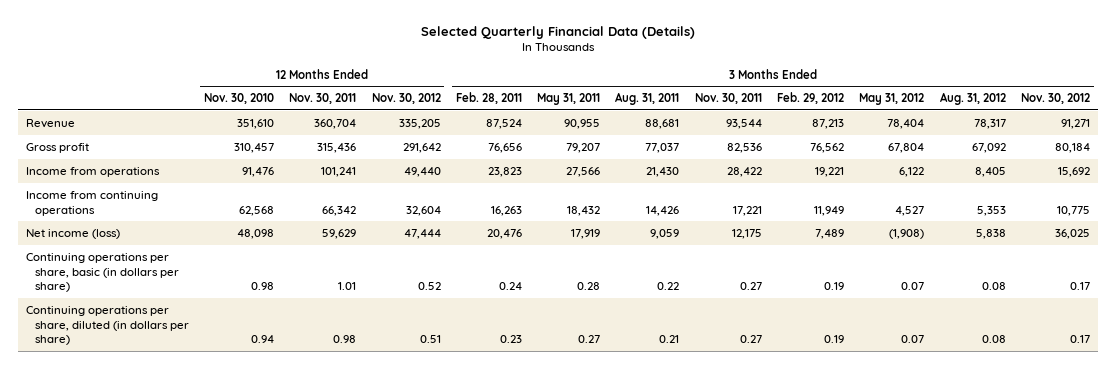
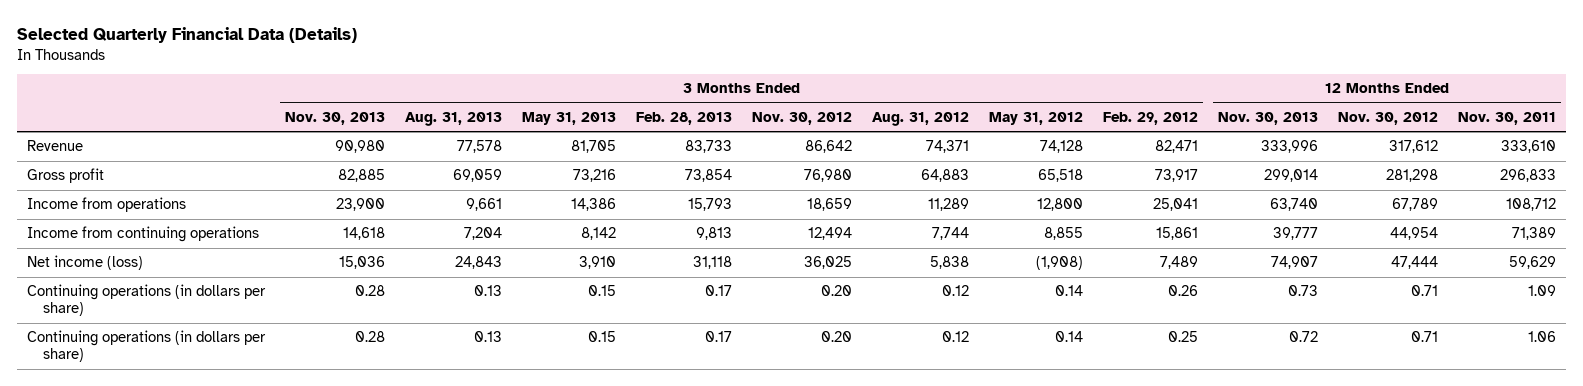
[203,93,274,105] Nov. 30, 2010 -> none
[455,92,522,105] Feb. 28, 2011 -> none
[537,93,601,106] May 31, 2011 -> none
[615,92,680,106] Aug. 31, 2011 -> none
[694,93,762,105] Nov. 30, 2011 -> none
none -> [285,111,386,125] Nov. 30, 2013
none -> [405,111,503,126] Aug. 31, 2013
none -> [522,111,617,125] May 31, 2013
none -> [636,111,733,125] Feb. 28, 2013
none -> [1218,111,1319,125] Nov. 30, 2013
[314,118,357,129] 360,704 -> [1501,140,1557,154] 333,610
[398,118,441,129] 335,205 -> [1389,140,1439,154] 317,612
[812,118,845,129] 87,213 -> [1155,140,1199,154] 82,471
[887,118,925,129] 78,404 -> [1040,140,1084,154] 74,128
[973,118,1006,129] 78,317 -> [926,140,970,154] 74,371
[1061,118,1091,129] 91,271 -> [805,140,853,154] 86,642
[317,142,357,153] 315,436 -> [1500,169,1557,183] 296,833
[402,142,441,153] 291,642 -> [1386,169,1439,183] 281,298
[810,142,845,153] 76,562 -> [1155,169,1199,183] 73,917
[888,142,925,153] 67,804 -> [1038,169,1084,183] 65,518
[971,142,1006,153] 67,092 -> [921,169,970,183] 64,883
[1055,142,1091,153] 80,184 -> [804,169,853,183] 76,980
[321,166,357,177] 101,241 -> [1506,198,1557,212] 108,712
[403,166,441,177] 49,440 -> [1392,198,1439,212] 67,789
[815,166,845,177] 19,221 -> [1153,198,1199,212] 25,041
[899,166,925,177] 6,122 -> [1037,198,1084,212] 12,800
[974,166,1006,177] 8,405 -> [928,198,970,212] 11,289
[1058,166,1091,177] 15,692 -> [807,198,853,212] 18,659
[322,205,357,216] 66,342 -> [1512,227,1557,241] 71,389
[405,205,441,216] 32,604 -> [1390,227,1439,241] 44,954
[814,205,845,216] 11,949 -> [1156,227,1199,241] 15,861
[895,205,925,216] 4,527 -> [1044,227,1084,241] 8,855
[976,205,1006,216] 5,353 -> [932,227,970,241] 7,744
[1057,205,1091,216] 10,775 -> [808,227,853,241] 12,494
[25,252,179,293] Continuing operations per share, basic (in dollars per share) -> [27,284,267,317] Continuing operations (in dollars per share)
[338,282,357,291] 1.01 -> [1528,285,1557,297] 1.09
[417,282,441,291] 0.52 -> [1411,285,1439,297] 0.71
[824,282,845,291] 0.19 -> [1168,285,1199,297] 0.26
[901,282,925,291] 0.07 -> [1055,285,1084,297] 0.14
[981,282,1006,291] 0.08 -> [942,285,970,297] 0.12
[1070,282,1091,291] 0.17 -> [821,285,853,297] 0.20
[25,305,189,346] Continuing operations per share, diluted (in dollars per share) -> [27,330,267,363] Continuing operations (in dollars per share)
[333,335,357,344] 0.98 -> [1528,331,1557,343] 1.06
[419,335,441,344] 0.51 -> [1411,331,1439,343] 0.71
[824,335,845,344] 0.19 -> [1168,331,1199,343] 0.25
[901,335,925,344] 0.07 -> [1055,331,1084,343] 0.14
[981,335,1006,344] 0.08 -> [942,331,970,343] 0.12
[1070,335,1091,344] 0.17 -> [821,331,853,343] 0.20

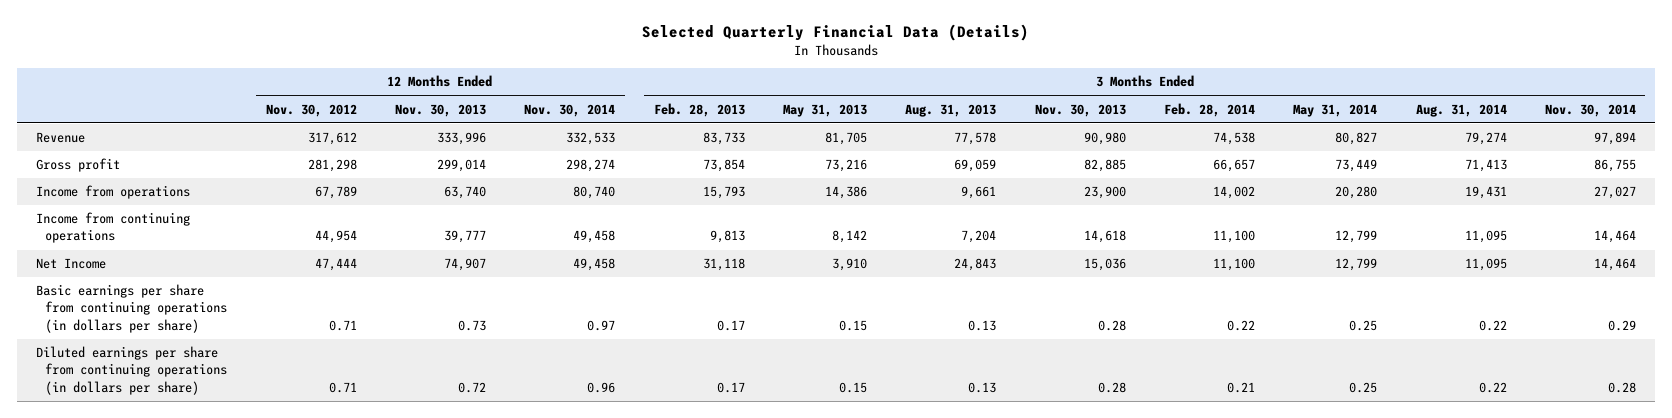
[752,111,853,125] Nov. 30, 2012 -> none
[872,111,970,126] Aug. 31, 2012 -> none
[989,111,1084,125] May 31, 2012 -> none
[1103,111,1199,125] Feb. 29, 2012 -> none
[1458,111,1557,125] Nov. 30, 2011 -> none
none -> [524,103,616,117] Nov. 30, 2014
none -> [1163,102,1255,117] Feb. 28, 2014
none -> [1293,103,1378,117] May 31, 2014
none -> [1415,103,1507,117] Aug. 31, 2014
none -> [1544,103,1636,117] Nov. 30, 2014
[27,255,144,271] Net income (loss) -> [35,258,106,270] Net Income
[27,284,267,317] Continuing operations (in dollars per share) -> [35,284,228,333] Basic earnings per share from continuing operations (in dollars per share)
[27,330,267,363] Continuing operations (in dollars per share) -> [35,346,228,395] Diluted earnings per share from continuing operations (in dollars per share)

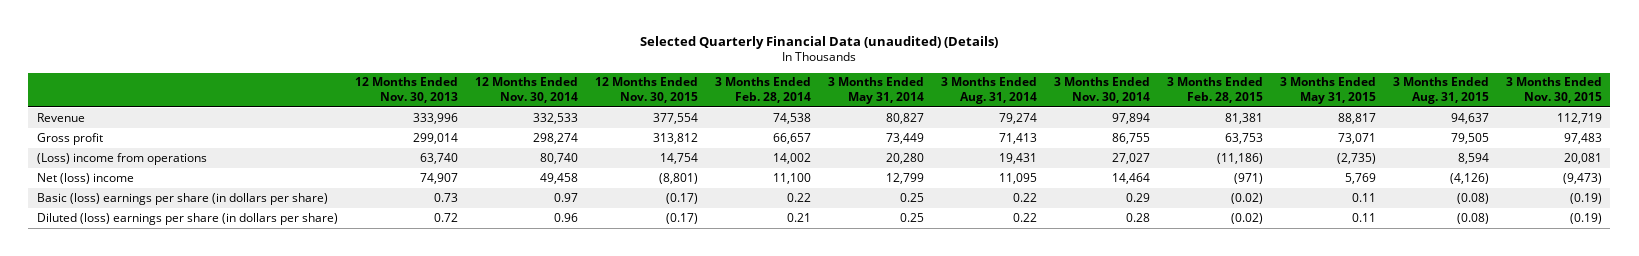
[641,24,1029,42] Selected Quarterly Financial Data (Details) -> [640,35,999,49] Selected Quarterly Financial Data (unaudited) (Details)
[265,103,357,117] Nov. 30, 2012 -> none
[653,102,745,117] Feb. 28, 2013 -> none
[782,103,867,117] May 31, 2013 -> none
[905,103,997,117] Aug. 31, 2013 -> none
[1034,103,1126,117] Nov. 30, 2013 -> none
none -> [594,77,698,103] 12 Months Ended Nov. 30, 2015
none -> [1166,77,1263,103] 3 Months Ended Feb. 28, 2015
none -> [1279,77,1376,104] 3 Months Ended May 31, 2015
none -> [1392,77,1489,104] 3 Months Ended Aug. 31, 2015
none -> [1505,77,1602,103] 3 Months Ended Nov. 30, 2015
[35,212,190,244] Income from continuing operations -> none
[35,185,190,200] Income from operations -> [36,152,207,165] (Loss) income from operations
[35,258,106,270] Net Income -> [36,172,134,184] Net (loss) income
[35,284,228,333] Basic earnings per share from continuing operations (in dollars per share) -> [36,192,328,205] Basic (loss) earnings per share (in dollars per share)
[35,346,228,395] Diluted earnings per share from continuing operations (in dollars per share) -> [36,212,338,225] Diluted (loss) earnings per share (in dollars per share)

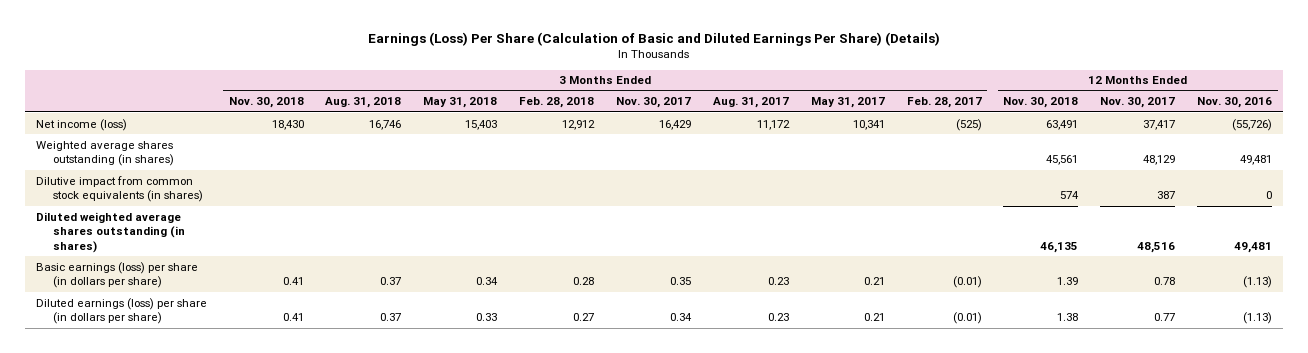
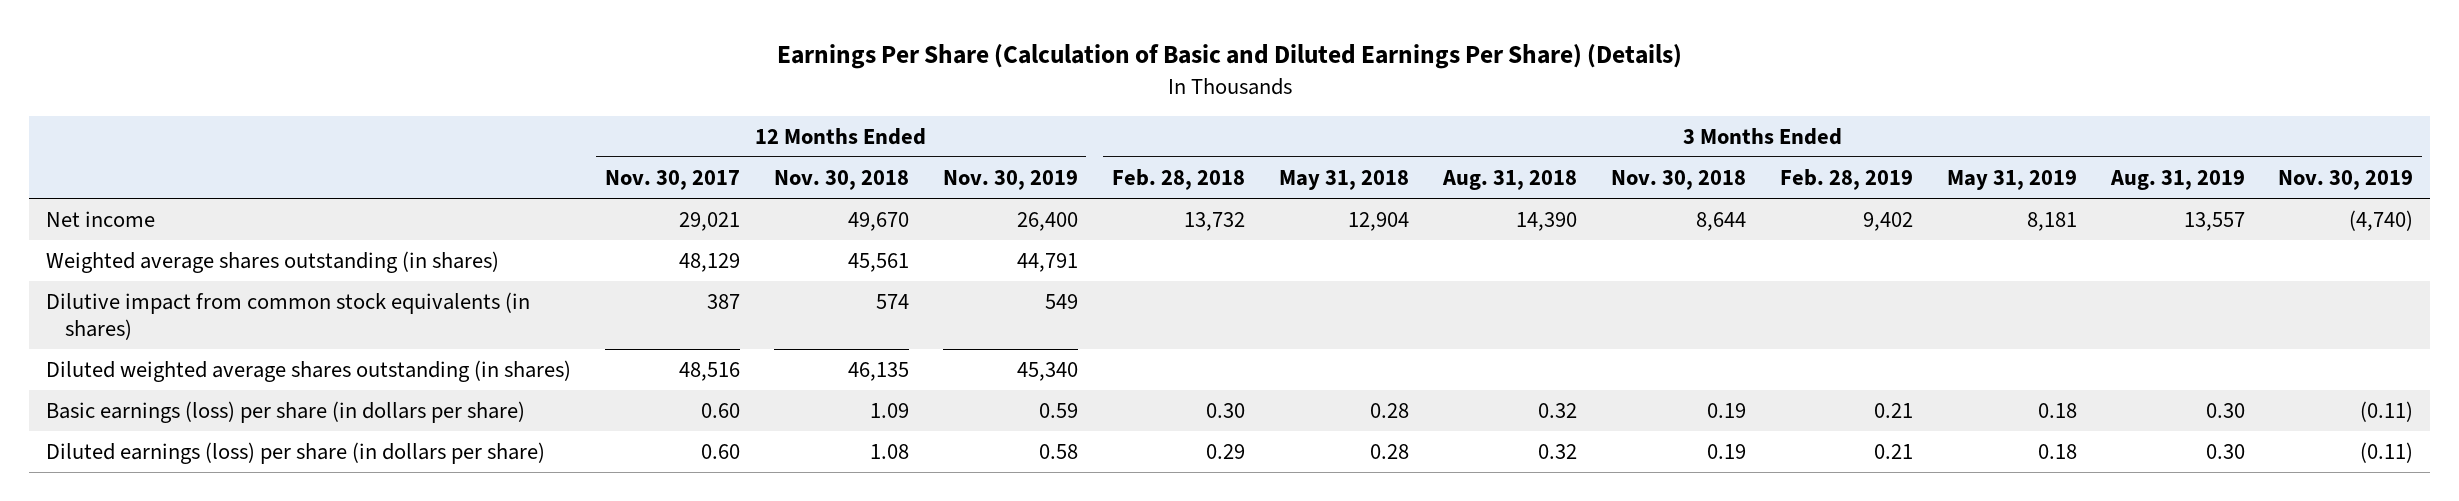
[367,31,940,46] Earnings (Loss) Per Share (Calculation of Basic and Diluted Earnings Per Share) (Details) -> [776,44,1682,70] Earnings Per Share (Calculation of Basic and Diluted Earnings Per Share) (Details)
[616,97,692,109] Nov. 30, 2017 -> none
[712,97,789,109] Aug. 31, 2017 -> none
[810,97,885,109] May 31, 2017 -> none
[906,97,982,109] Feb. 28, 2017 -> none
[1197,97,1273,109] Nov. 30, 2016 -> none
none -> [942,169,1078,190] Nov. 30, 2019
none -> [1779,168,1913,190] Feb. 28, 2019
none -> [1946,169,2077,190] May 31, 2019
none -> [2109,169,2245,190] Aug. 31, 2019
none -> [2278,169,2414,190] Nov. 30, 2019
[35,118,127,131] Net income (loss) -> [45,210,155,227] Net income
[271,119,304,130] 18,430 -> [1695,211,1746,231] 8,644
[369,119,402,130] 16,746 -> [1515,211,1577,231] 14,390
[465,119,498,130] 15,403 -> [1347,211,1409,231] 12,904
[562,119,596,130] 12,912 -> [1183,211,1245,231] 13,732
[1046,119,1079,130] 63,491 -> [847,211,909,231] 49,670
[1143,119,1176,130] 37,417 -> [678,211,740,231] 29,021
[282,277,304,286] 0.41 -> [1706,402,1746,418] 0.19
[380,277,402,286] 0.37 -> [1537,402,1577,418] 0.32
[476,277,499,286] 0.34 -> [1369,402,1409,418] 0.28
[573,277,595,286] 0.28 -> [1205,402,1245,418] 0.30
[1057,277,1079,286] 1.39 -> [869,402,909,418] 1.09
[1154,277,1176,286] 0.78 -> [700,402,740,418] 0.60
[282,313,304,322] 0.41 -> [1706,443,1746,459] 0.19
[380,313,402,322] 0.37 -> [1537,443,1577,459] 0.32
[476,313,498,322] 0.33 -> [1369,443,1409,459] 0.28
[573,313,595,322] 0.27 -> [1205,443,1245,459] 0.29
[1057,313,1079,322] 1.38 -> [869,443,909,459] 1.08
[1154,313,1176,322] 0.77 -> [700,443,740,459] 0.60

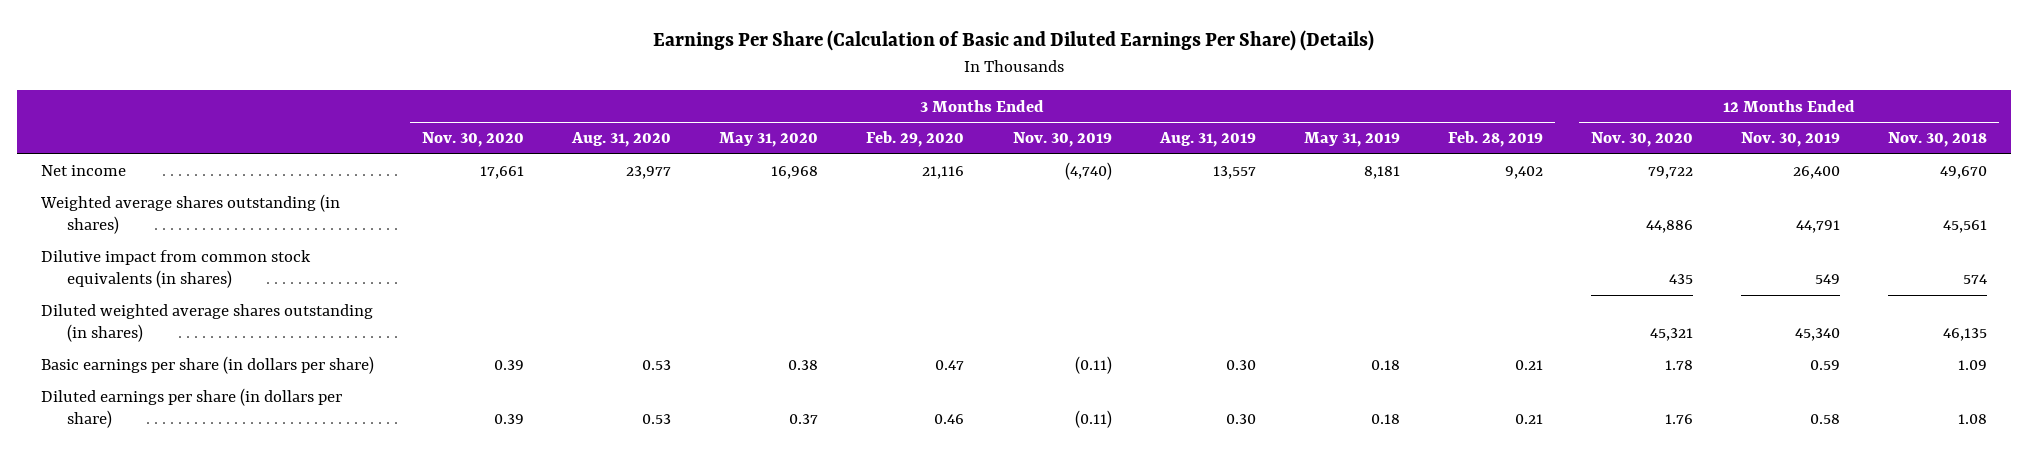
[604,169,740,190] Nov. 30, 2017 -> none
[1111,168,1245,190] Feb. 28, 2018 -> none
[1278,169,1409,190] May 31, 2018 -> none
[1441,169,1577,190] Aug. 31, 2018 -> none
[1610,169,1746,190] Nov. 30, 2018 -> none
none -> [421,132,524,148] Nov. 30, 2020
none -> [571,132,672,148] Aug. 31, 2020
none -> [719,132,819,148] May 31, 2020
none -> [866,131,965,148] Feb. 29, 2020
none -> [1591,132,1694,148] Nov. 30, 2020
[45,400,525,423] Basic earnings (loss) per share (in dollars per share) -> [40,356,374,375] Basic earnings per share (in dollars per share)
[45,441,545,464] Diluted earnings (loss) per share (in dollars per share) -> [40,388,342,429] Diluted earnings per share (in dollars per share)

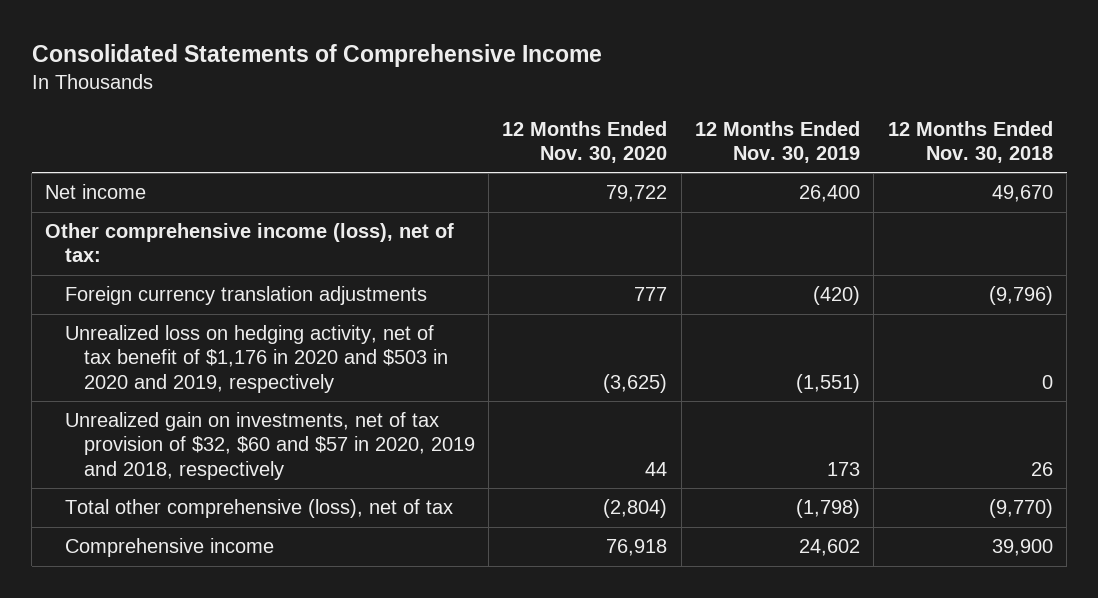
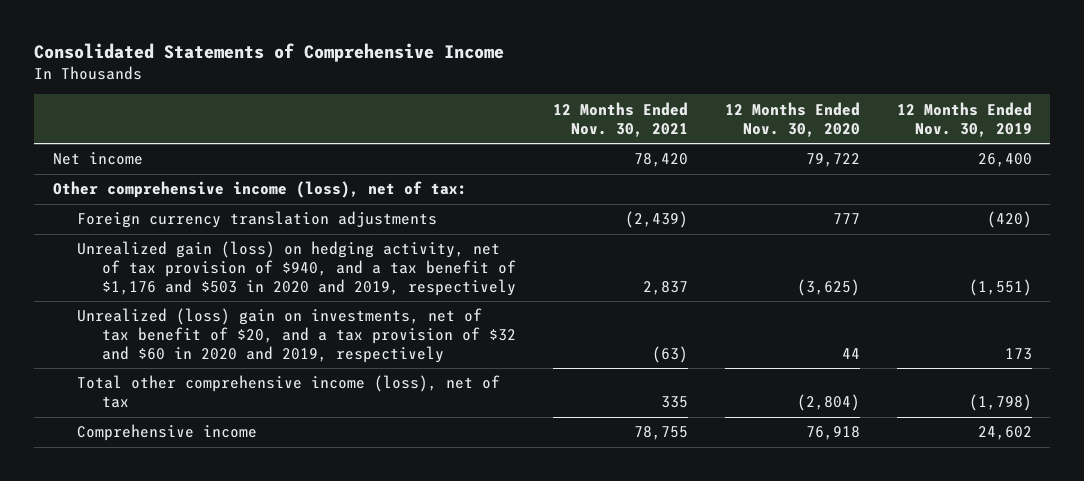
[887,120,1053,163] 12 Months Ended Nov. 30, 2018 -> none
none -> [552,101,688,137] 12 Months Ended Nov. 30, 2021
[64,325,448,393] Unrealized loss on hedging activity, net of tax benefit of $1,176 in 2020 and $503 in 2020 and 2019, respectively -> [77,241,516,296] Unrealized gain (loss) on hedging activity, net of tax provision of $940, and a tax benefit of $1,176 and $503 in 2020 and 2019, respectively
[64,412,475,480] Unrealized gain on investments, net of tax provision of $32, $60 and $57 in 2020, 2019 and 2018, respectively -> [77,308,516,363] Unrealized (loss) gain on investments, net of tax benefit of $20, and a tax provision of $32 and $60 in 2020 and 2019, respectively
[64,499,453,519] Total other comprehensive (loss), net of tax -> [77,375,501,409] Total other comprehensive income (loss), net of tax

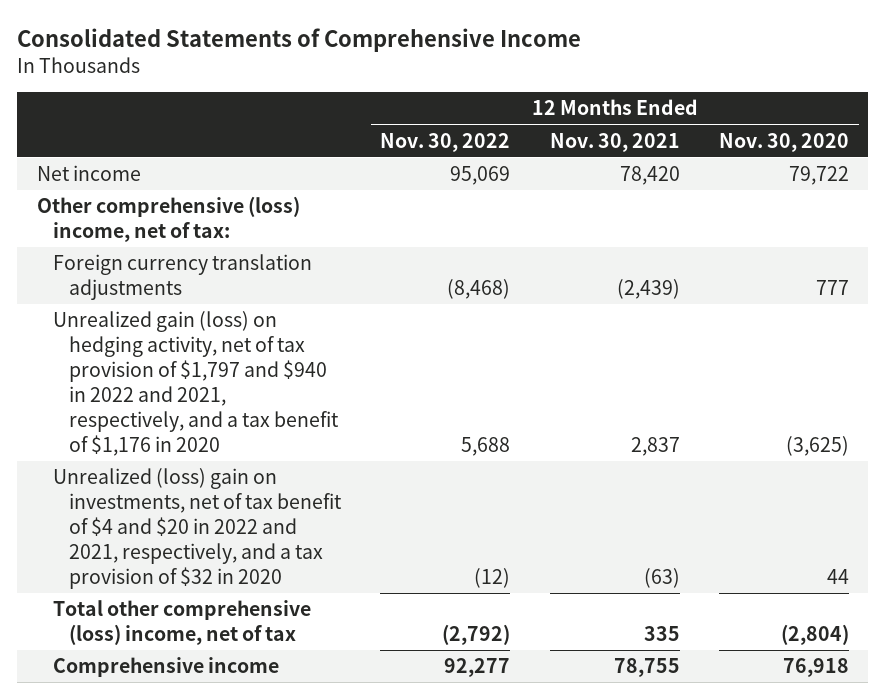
[896,101,1032,137] 12 Months Ended Nov. 30, 2019 -> none
none -> [380,132,511,152] Nov. 30, 2022
[52,181,467,199] Other comprehensive income (loss), net of tax: -> [36,196,300,243] Other comprehensive (loss) income, net of tax:
[77,241,516,296] Unrealized gain (loss) on hedging activity, net of tax provision of $940, and a tax benefit of $1,176 and $503 in 2020 and 2019, respectively -> [52,311,340,456] Unrealized gain (loss) on hedging activity, net of tax provision of $1,797 and $940 in 2022 and 2021, respectively, and a tax benefit of $1,176 in 2020
[77,308,516,363] Unrealized (loss) gain on investments, net of tax benefit of $20, and a tax provision of $32 and $60 in 2020 and 2019, respectively -> [52,468,343,589] Unrealized (loss) gain on investments, net of tax benefit of $4 and $20 in 2022 and 2021, respectively, and a tax provision of $32 in 2020
[77,375,501,409] Total other comprehensive income (loss), net of tax -> [52,600,311,646] Total other comprehensive (loss) income, net of tax

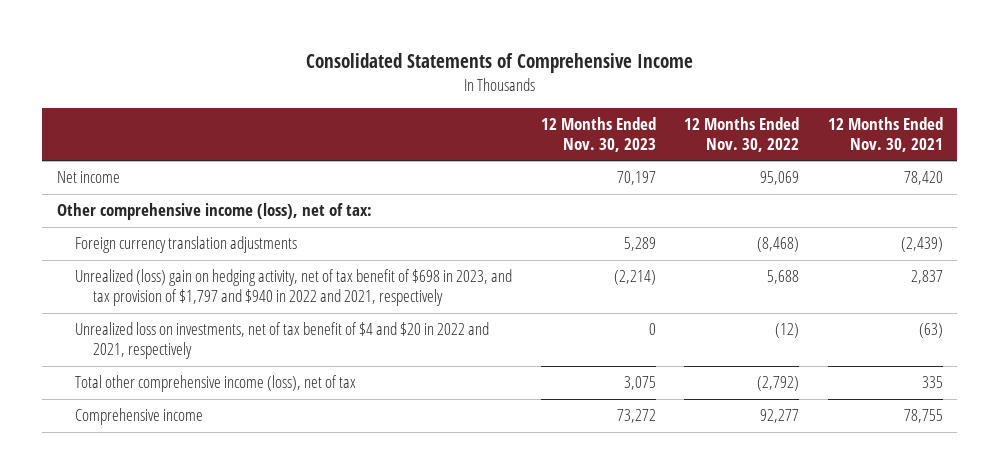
[718,132,849,152] Nov. 30, 2020 -> none
none -> [540,116,656,152] 12 Months Ended Nov. 30, 2023
[36,196,300,243] Other comprehensive (loss) income, net of tax: -> [56,203,372,221] Other comprehensive income (loss), net of tax:
[52,311,340,456] Unrealized gain (loss) on hedging activity, net of tax provision of $1,797 and $940 in 2022 and 2021, respectively, and a tax benefit of $1,176 in 2020 -> [74,269,512,307] Unrealized (loss) gain on hedging activity, net of tax benefit of $698 in 2023, and tax provision of $1,797 and $940 in 2022 and 2021, respectively
[52,468,343,589] Unrealized (loss) gain on investments, net of tax benefit of $4 and $20 in 2022 and 2021, respectively, and a tax provision of $32 in 2020 -> [74,322,489,360] Unrealized loss on investments, net of tax benefit of $4 and $20 in 2022 and 2021, respectively
[52,600,311,646] Total other comprehensive (loss) income, net of tax -> [74,375,356,393] Total other comprehensive income (loss), net of tax

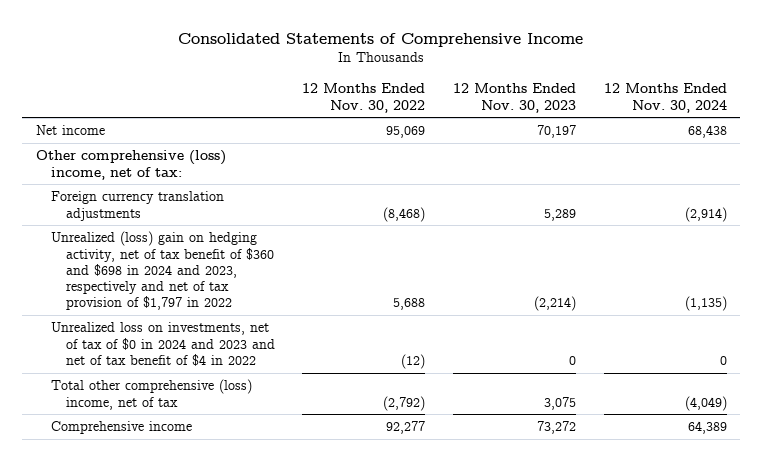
[827,116,943,152] 12 Months Ended Nov. 30, 2021 -> none
none -> [603,83,727,113] 12 Months Ended Nov. 30, 2024
[56,203,372,221] Other comprehensive income (loss), net of tax: -> [36,150,227,180] Other comprehensive (loss) income, net of tax:
[74,269,512,307] Unrealized (loss) gain on hedging activity, net of tax benefit of $698 in 2023, and tax provision of $1,797 and $940 in 2022 and 2021, respectively -> [50,231,274,311] Unrealized (loss) gain on hedging activity, net of tax benefit of $360 and $698 in 2024 and 2023, respectively and net of tax provision of $1,797 in 2022
[74,322,489,360] Unrealized loss on investments, net of tax benefit of $4 and $20 in 2022 and 2021, respectively -> [50,322,275,366] Unrealized loss on investments, net of tax of $0 in 2024 and 2023 and net of tax benefit of $4 in 2022
[74,375,356,393] Total other comprehensive income (loss), net of tax -> [50,379,252,410] Total other comprehensive (loss) income, net of tax

